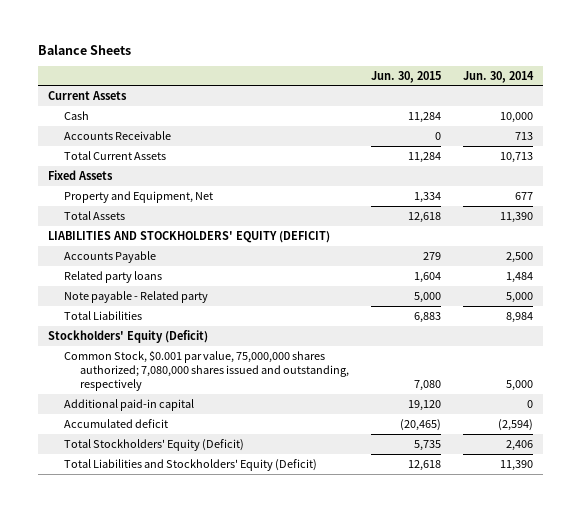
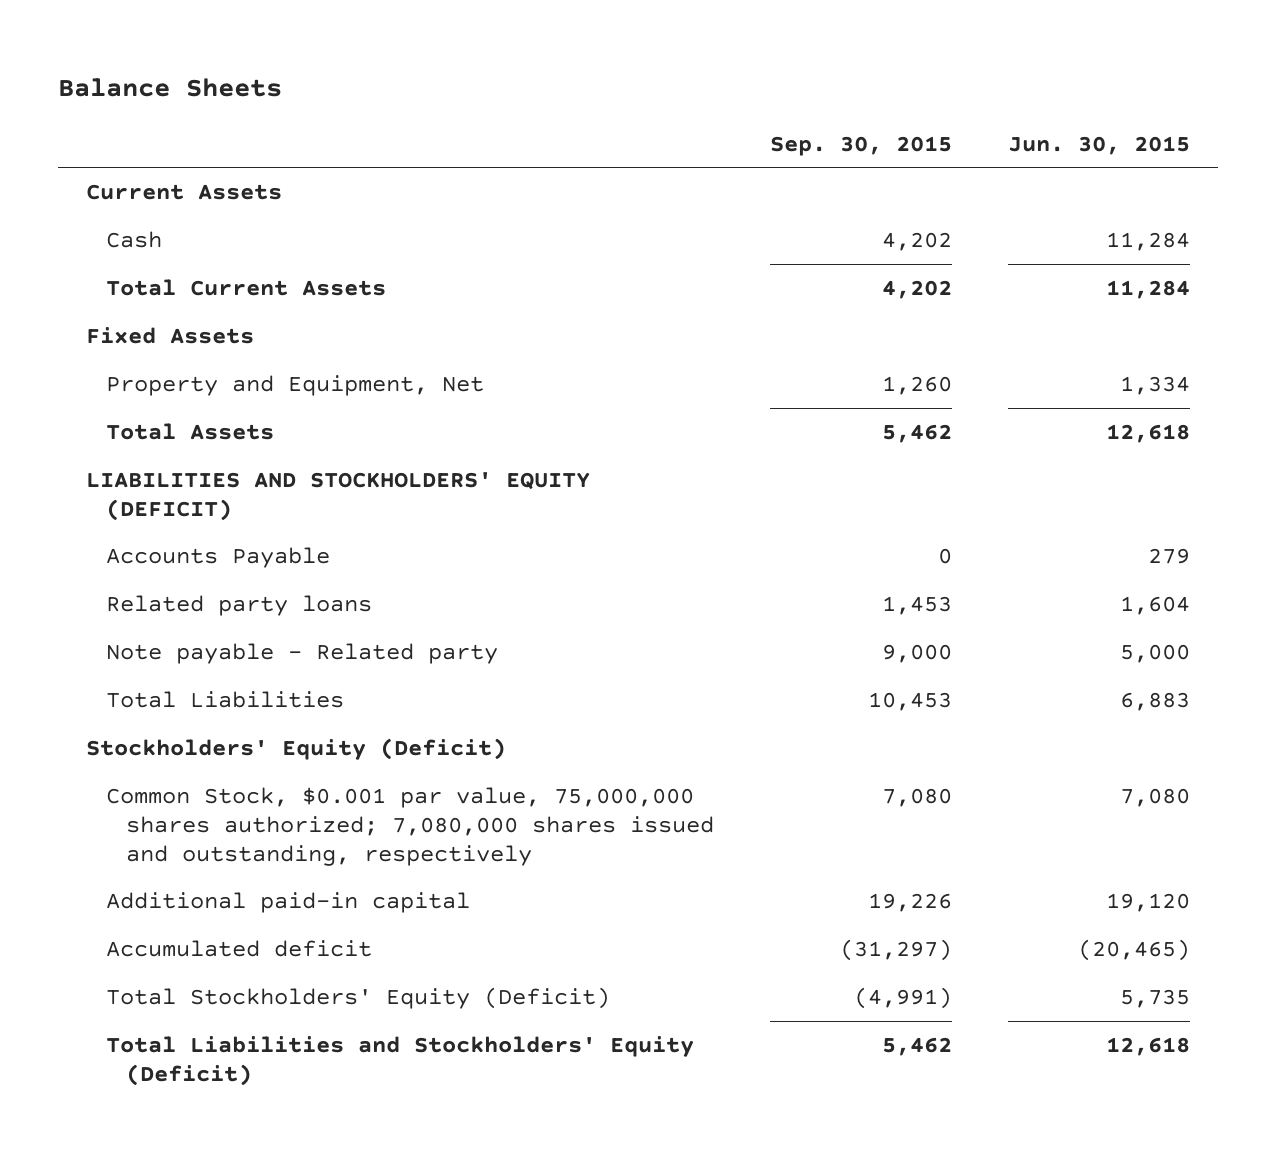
[462,70,534,83] Jun. 30, 2014 -> none
none -> [769,135,952,156] Sep. 30, 2015
[64,130,172,140] Accounts Receivable -> none

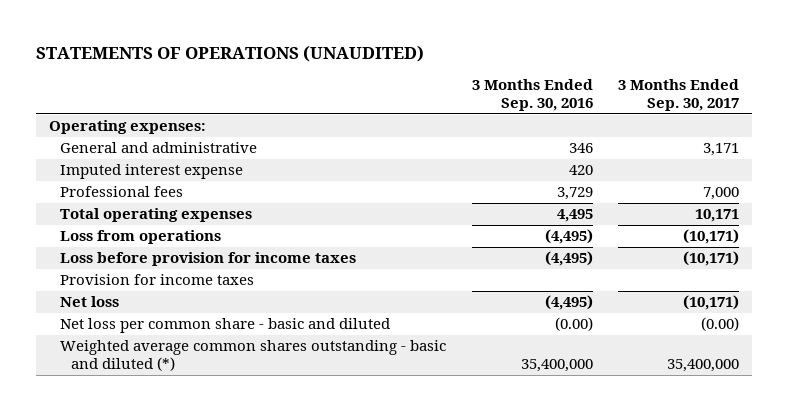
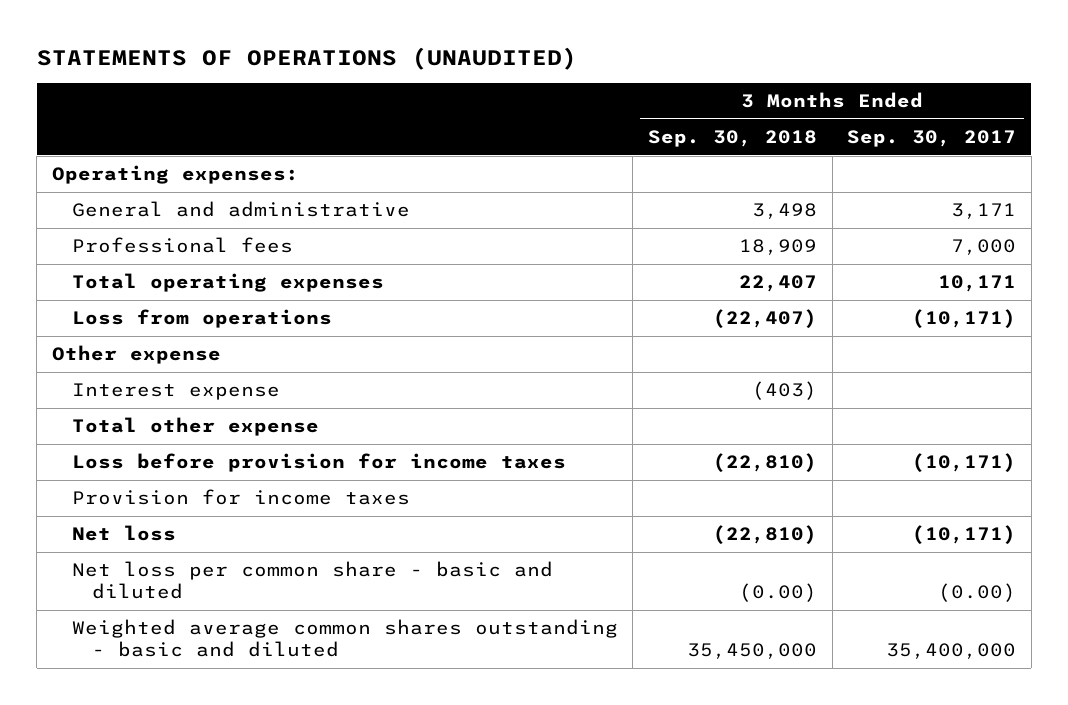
[471,79,593,111] 3 Months Ended Sep. 30, 2016 -> none
none -> [647,130,817,148] Sep. 30, 2018
[59,164,243,180] Imputed interest expense -> none
none -> [51,345,221,365] Other expense
none -> [71,383,280,401] Interest expense
none -> [71,417,319,437] Total other expense
[59,340,446,372] Weighted average common shares outstanding - basic and diluted (*) -> [71,619,618,658] Weighted average common shares outstanding - basic and diluted

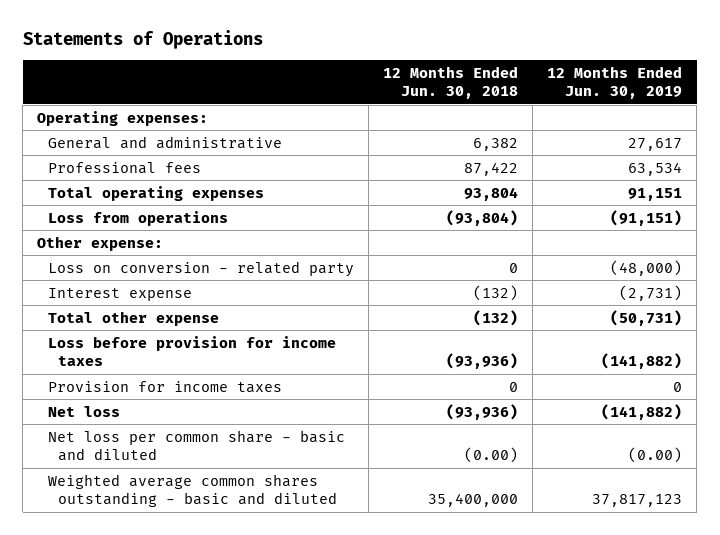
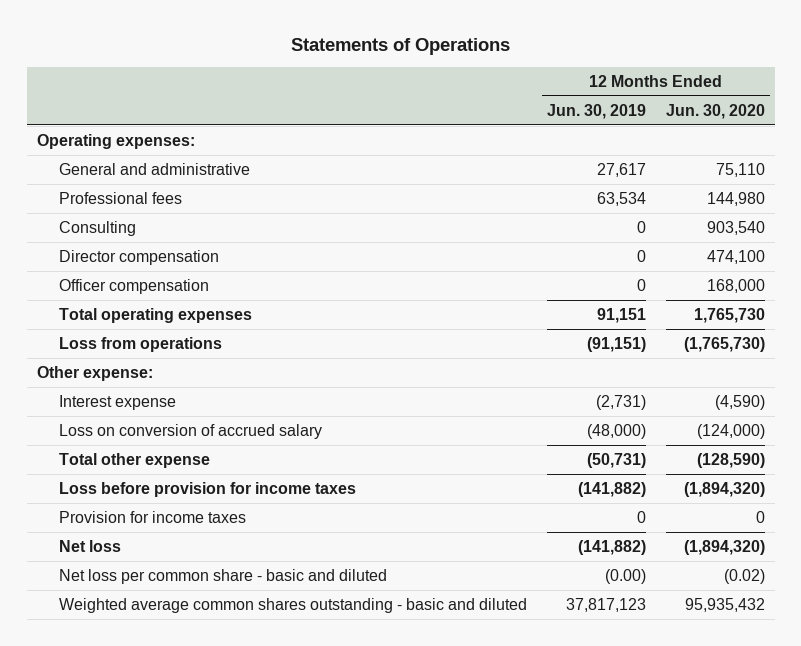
[383,65,519,100] 12 Months Ended Jun. 30, 2018 -> none
none -> [665,103,765,119] Jun. 30, 2020
none -> [59,220,137,236] Consulting
none -> [59,249,220,265] Director compensation
none -> [59,278,210,294] Officer compensation
[47,260,354,277] Loss on conversion - related party -> none
none -> [59,423,323,439] Loss on conversion of accrued salary

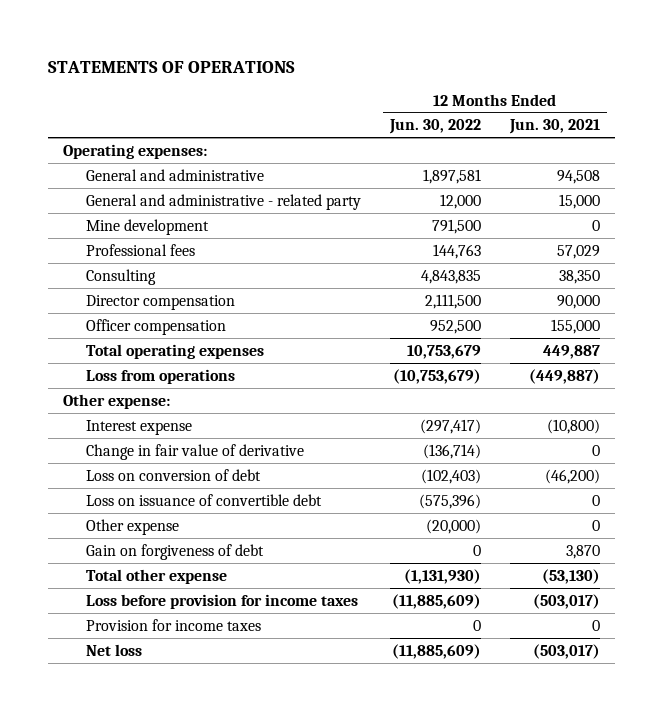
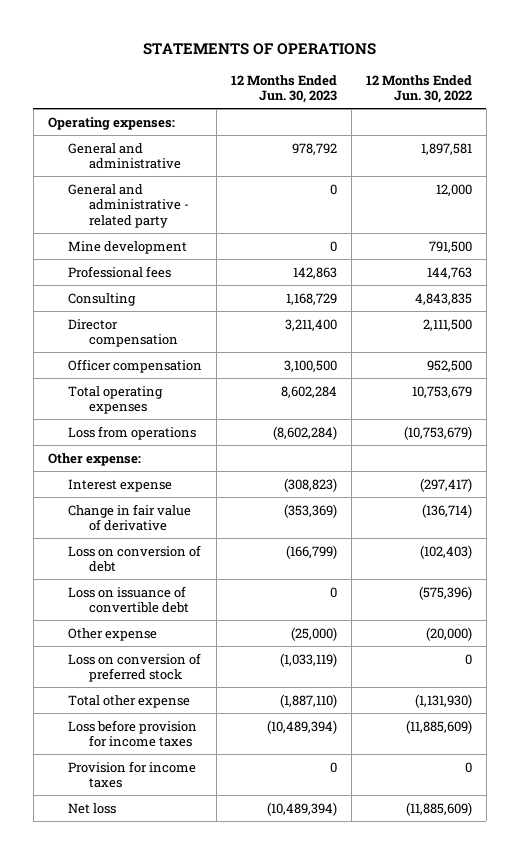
[509,119,601,135] Jun. 30, 2021 -> none
none -> [231,74,338,104] 12 Months Ended Jun. 30, 2023
[85,543,264,560] Gain on forgiveness of debt -> none
none -> [68,652,202,683] Loss on conversion of preferred stock

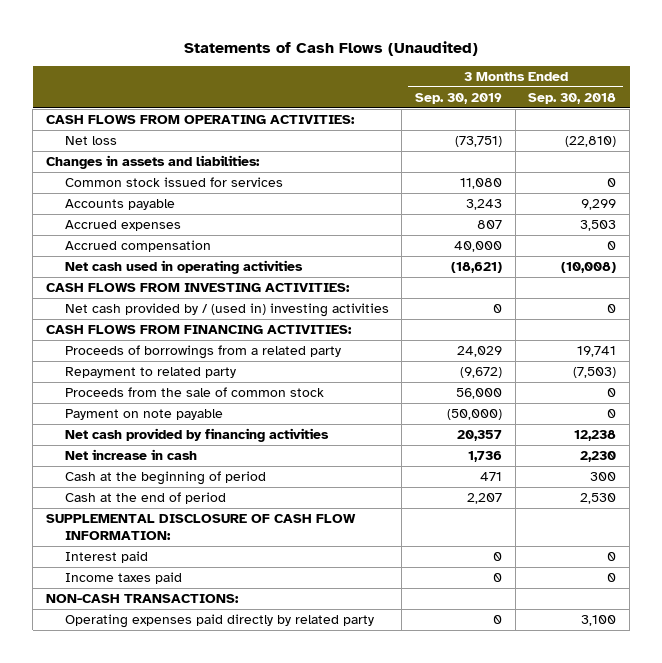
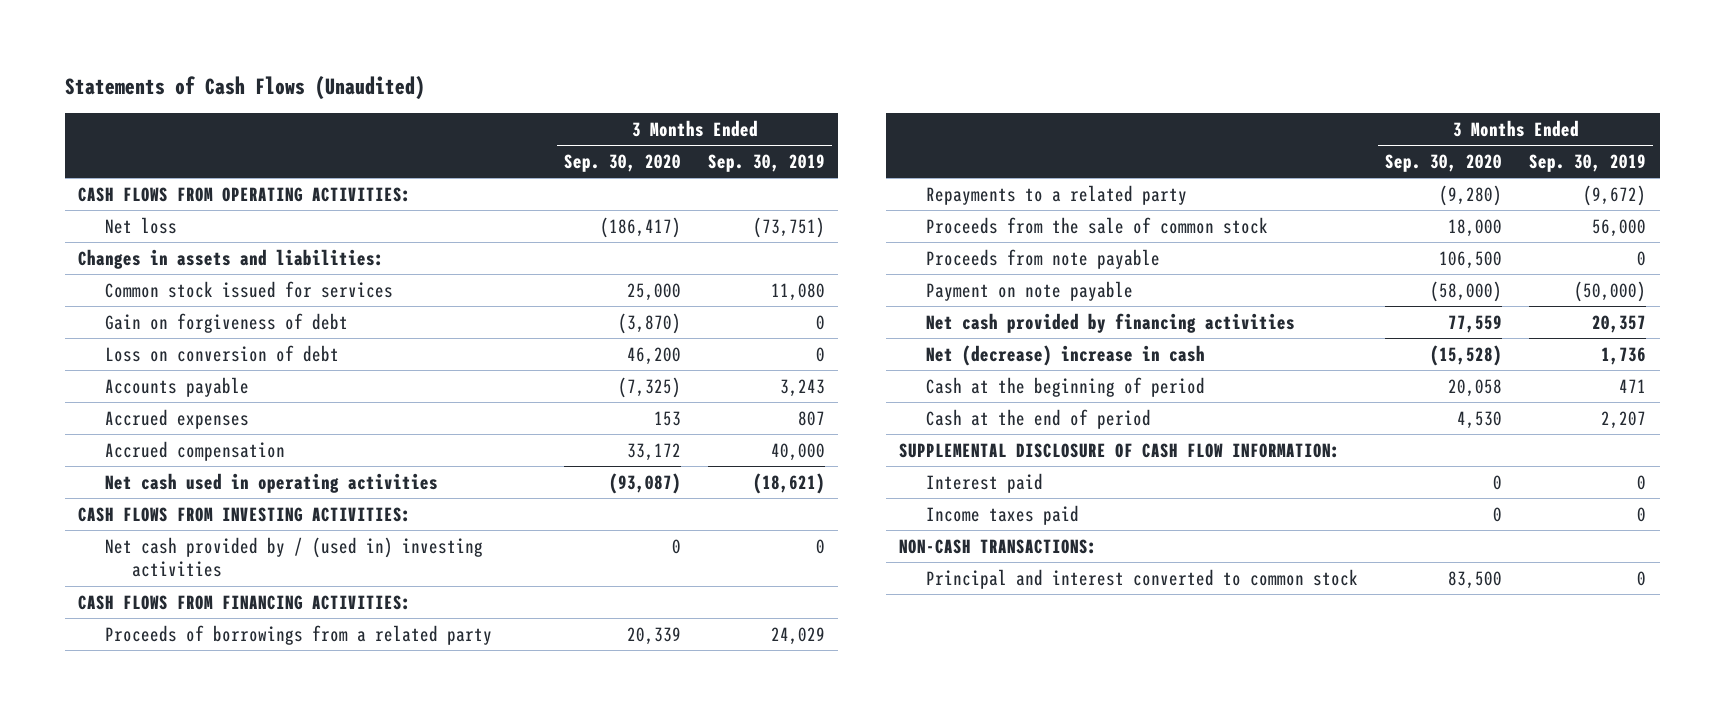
[528,92,617,104] Sep. 30, 2018 -> none
none -> [564,153,682,172] Sep. 30, 2020
none -> [105,312,349,333] Gain on forgiveness of debt
none -> [105,344,340,362] Loss on conversion of debt
[64,366,236,378] Repayment to related party -> [926,184,1188,205] Repayments to a related party
none -> [926,248,1161,269] Proceeds from note payable
[64,448,197,460] Net increase in cash -> [926,344,1206,366] Net (decrease) increase in cash
[64,613,374,628] Operating expenses paid directly by related party -> none
none -> [926,568,1359,589] Principal and interest converted to common stock

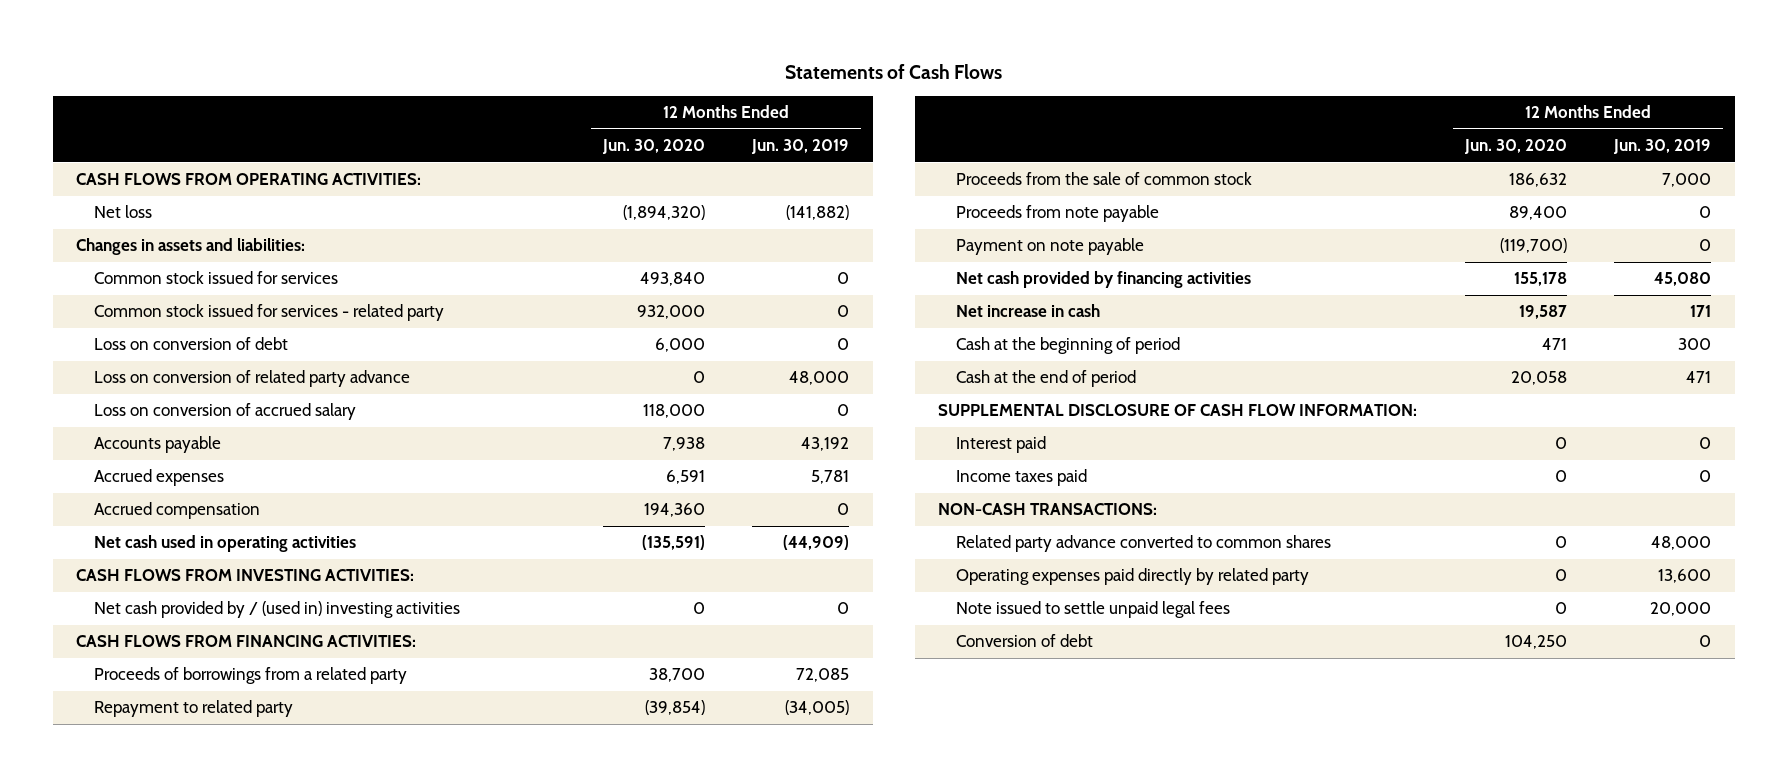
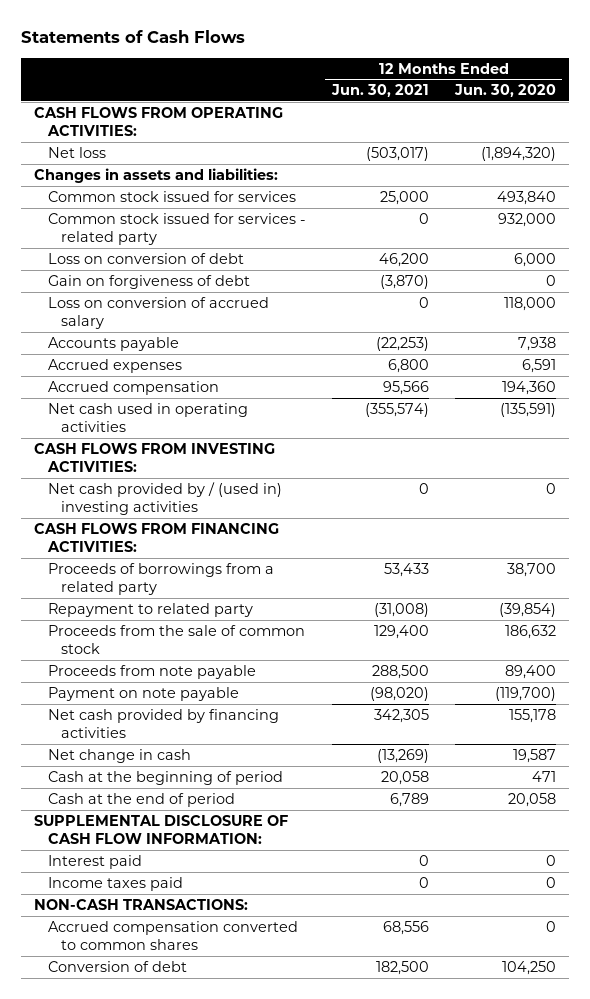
[750,139,849,155] Jun. 30, 2019 -> none
none -> [330,84,429,98] Jun. 30, 2021
[93,370,410,388] Loss on conversion of related party advance -> none
none -> [47,274,250,289] Gain on forgiveness of debt
[956,304,1101,318] Net increase in cash -> [47,748,191,763] Net change in cash
[956,535,1332,553] Related party advance converted to common shares -> none
[956,568,1310,586] Operating expenses paid directly by related party -> none
[956,601,1231,619] Note issued to settle unpaid legal fees -> none
none -> [47,920,298,950] Accrued compensation converted to common shares

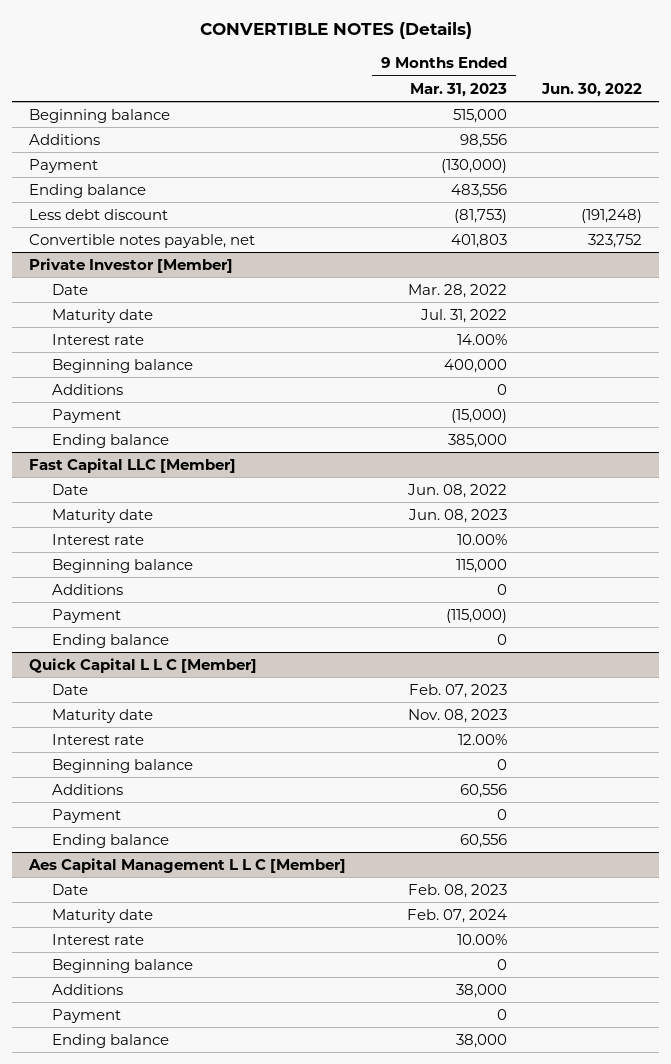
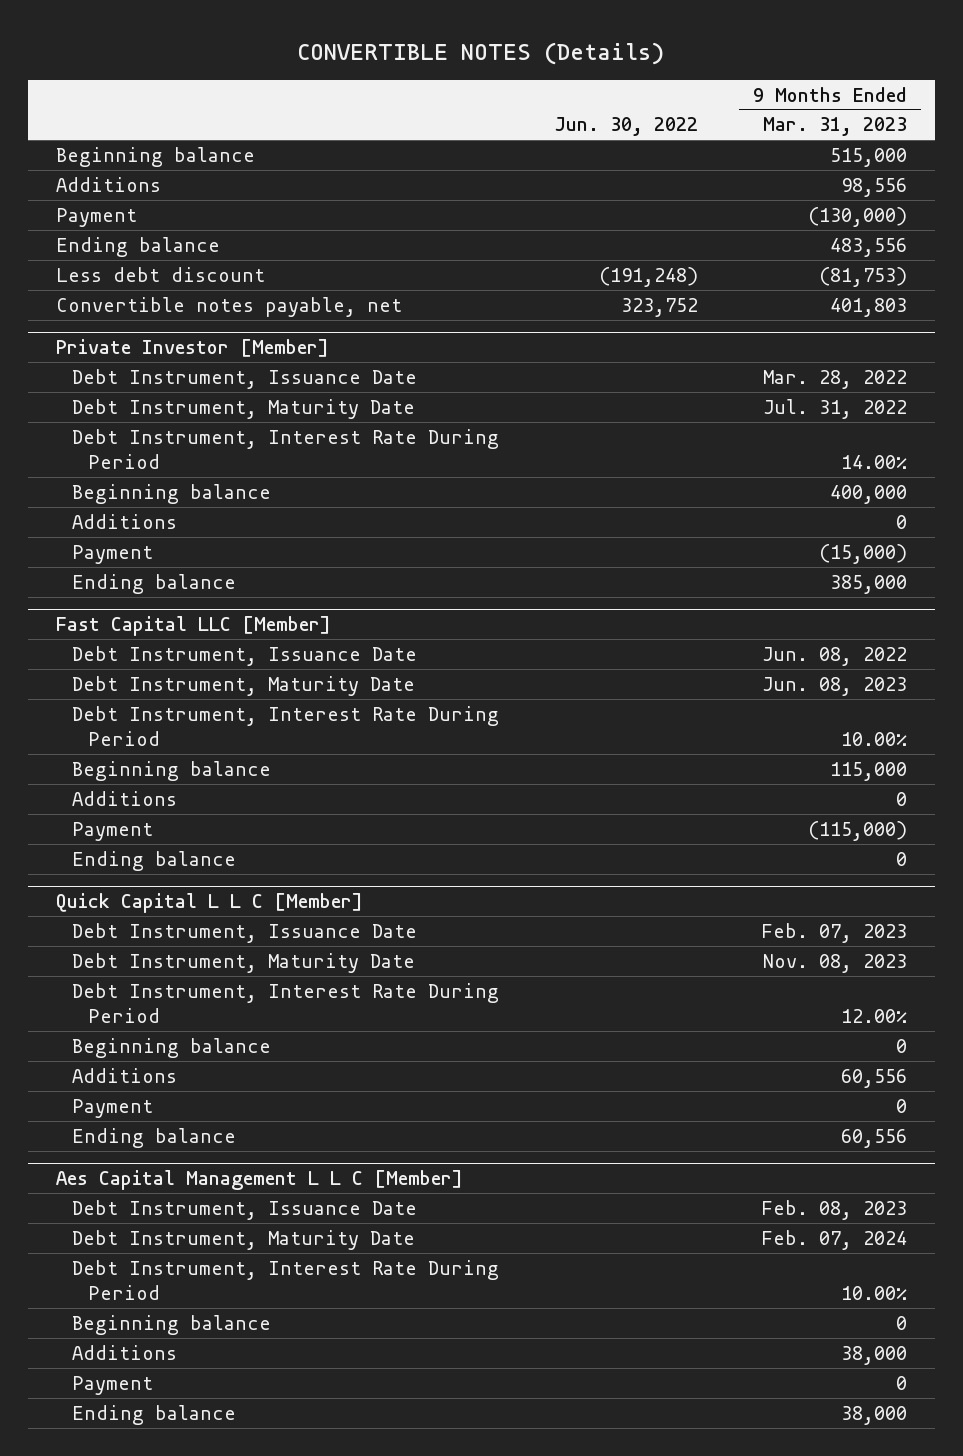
[51,283,88,295] Date -> [71,368,417,389] Debt Instrument, Issuance Date
[51,308,153,323] Maturity date -> [71,398,415,419] Debt Instrument, Maturity Date
[51,333,144,345] Interest rate -> [71,428,499,469] Debt Instrument, Interest Rate During Period
[51,483,88,495] Date -> [71,645,417,666] Debt Instrument, Issuance Date
[51,508,153,523] Maturity date -> [71,675,415,696] Debt Instrument, Maturity Date
[51,533,144,545] Interest rate -> [71,705,499,746] Debt Instrument, Interest Rate During Period
[51,683,88,695] Date -> [71,922,417,943] Debt Instrument, Issuance Date
[51,708,153,723] Maturity date -> [71,952,415,973] Debt Instrument, Maturity Date
[51,733,144,745] Interest rate -> [71,982,499,1023] Debt Instrument, Interest Rate During Period
[51,883,88,895] Date -> [71,1199,417,1220] Debt Instrument, Issuance Date
[51,908,153,923] Maturity date -> [71,1229,415,1250] Debt Instrument, Maturity Date
[51,933,144,945] Interest rate -> [71,1259,499,1300] Debt Instrument, Interest Rate During Period

